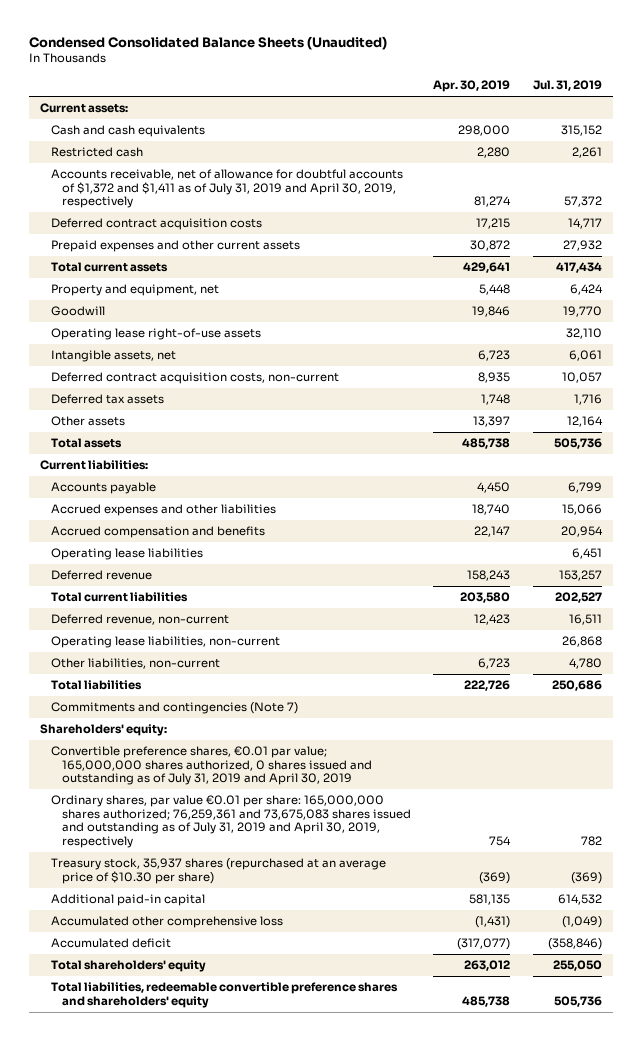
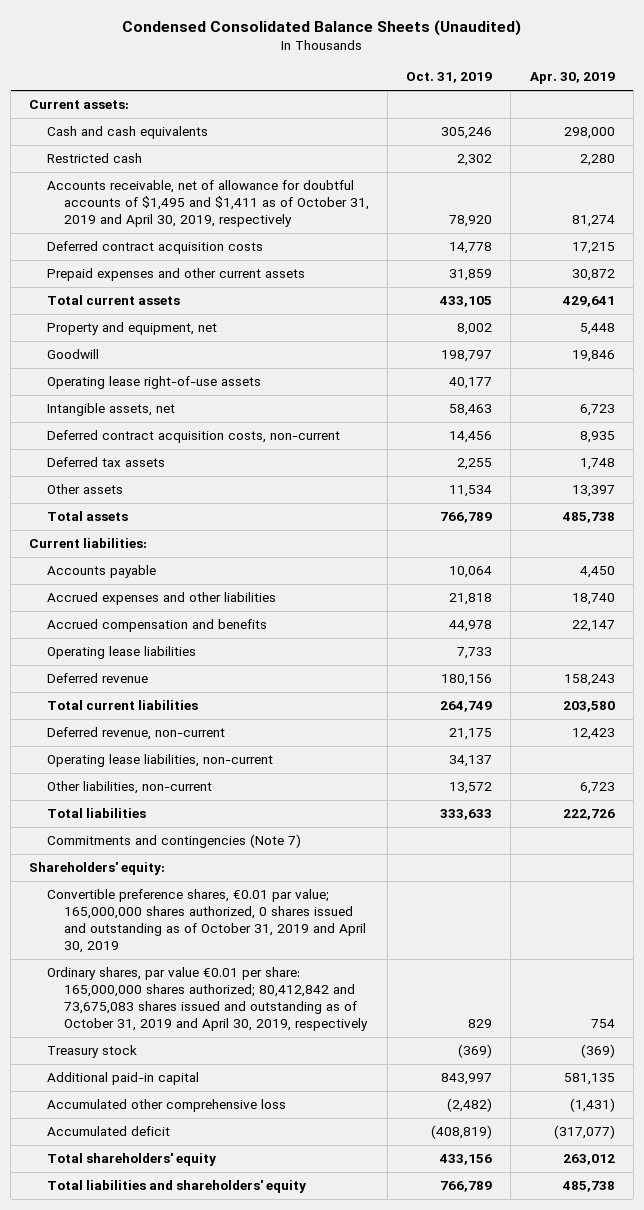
[532,80,602,92] Jul. 31, 2019 -> none
none -> [406,72,493,84] Oct. 31, 2019
[51,169,404,209] Accounts receivable, net of allowance for doubtful accounts of $1,372 and $1,411 as of July 31, 2019 and April 30, 2019, respectively -> [46,180,370,228] Accounts receivable, net of allowance for doubtful accounts of $1,495 and $1,411 as of October 31, 2019 and April 30, 2019, respectively
[51,746,373,786] Convertible preference shares, €0.01 par value; 165,000,000 shares authorized, 0 shares issued and outstanding as of July 31, 2019 and April 30, 2019 -> [46,889,367,954] Convertible preference shares, €0.01 par value; 165,000,000 shares authorized, 0 shares issued and outstanding as of October 31, 2019 and April 30, 2019
[51,795,412,848] Ordinary shares, par value €0.01 per share: 165,000,000 shares authorized; 76,259,361 and 73,675,083 shares issued and outstanding as of July 31, 2019 and April 30, 2019, respectively -> [46,967,369,1032] Ordinary shares, par value €0.01 per share: 165,000,000 shares authorized; 80,412,842 and 73,675,083 shares issued and outstanding as of October 31, 2019 and April 30, 2019, respectively
[51,858,387,884] Treasury stock, 35,937 shares (repurchased at an average price of $10.30 per share) -> [46,1045,137,1059] Treasury stock
[51,982,399,1008] Total liabilities, redeemable convertible preference shares and shareholders' equity -> [46,1180,306,1194] Total liabilities and shareholders' equity

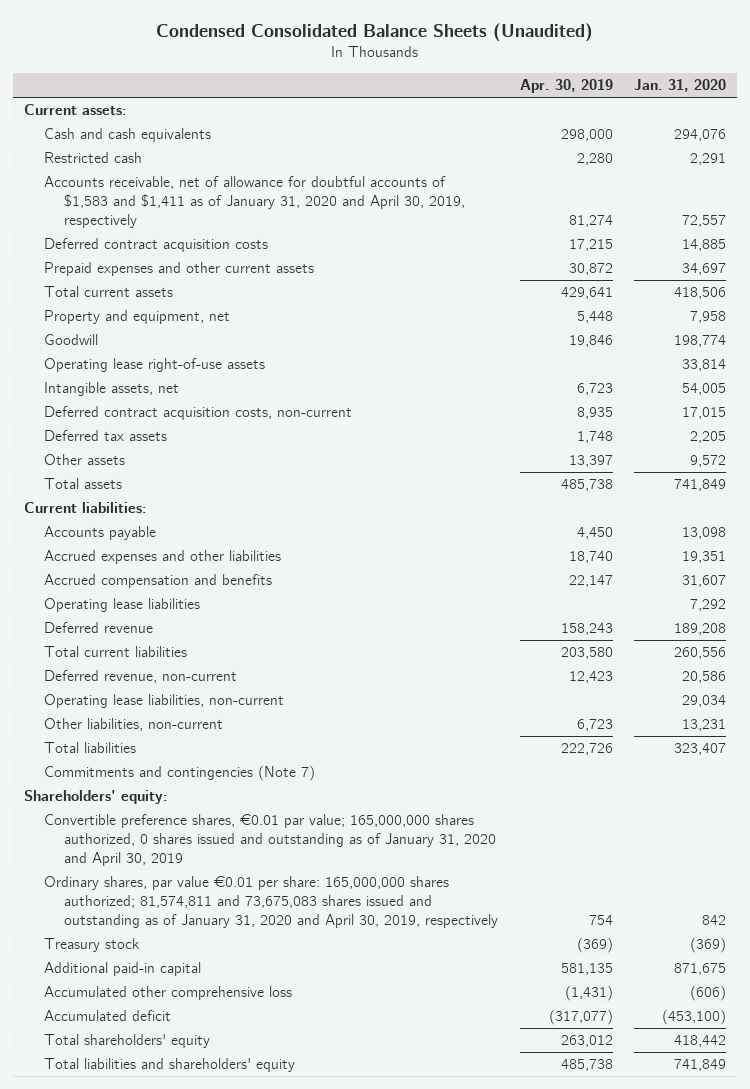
[406,72,493,84] Oct. 31, 2019 -> none
none -> [634,79,727,93] Jan. 31, 2020
[46,180,370,228] Accounts receivable, net of allowance for doubtful accounts of $1,495 and $1,411 as of October 31, 2019 and April 30, 2019, respectively -> [44,176,466,229] Accounts receivable, net of allowance for doubtful accounts of $1,583 and $1,411 as of January 31, 2020 and April 30, 2019, respectively
[46,889,367,954] Convertible preference shares, €0.01 par value; 165,000,000 shares authorized, 0 shares issued and outstanding as of October 31, 2019 and April 30, 2019 -> [44,814,497,867] Convertible preference shares, €0.01 par value; 165,000,000 shares authorized, 0 shares issued and outstanding as of January 31, 2020 and April 30, 2019
[46,967,369,1032] Ordinary shares, par value €0.01 per share: 165,000,000 shares authorized; 80,412,842 and 73,675,083 shares issued and outstanding as of October 31, 2019 and April 30, 2019, respectively -> [44,876,499,929] Ordinary shares, par value €0.01 per share: 165,000,000 shares authorized; 81,574,811 and 73,675,083 shares issued and outstanding as of January 31, 2020 and April 30, 2019, respectively

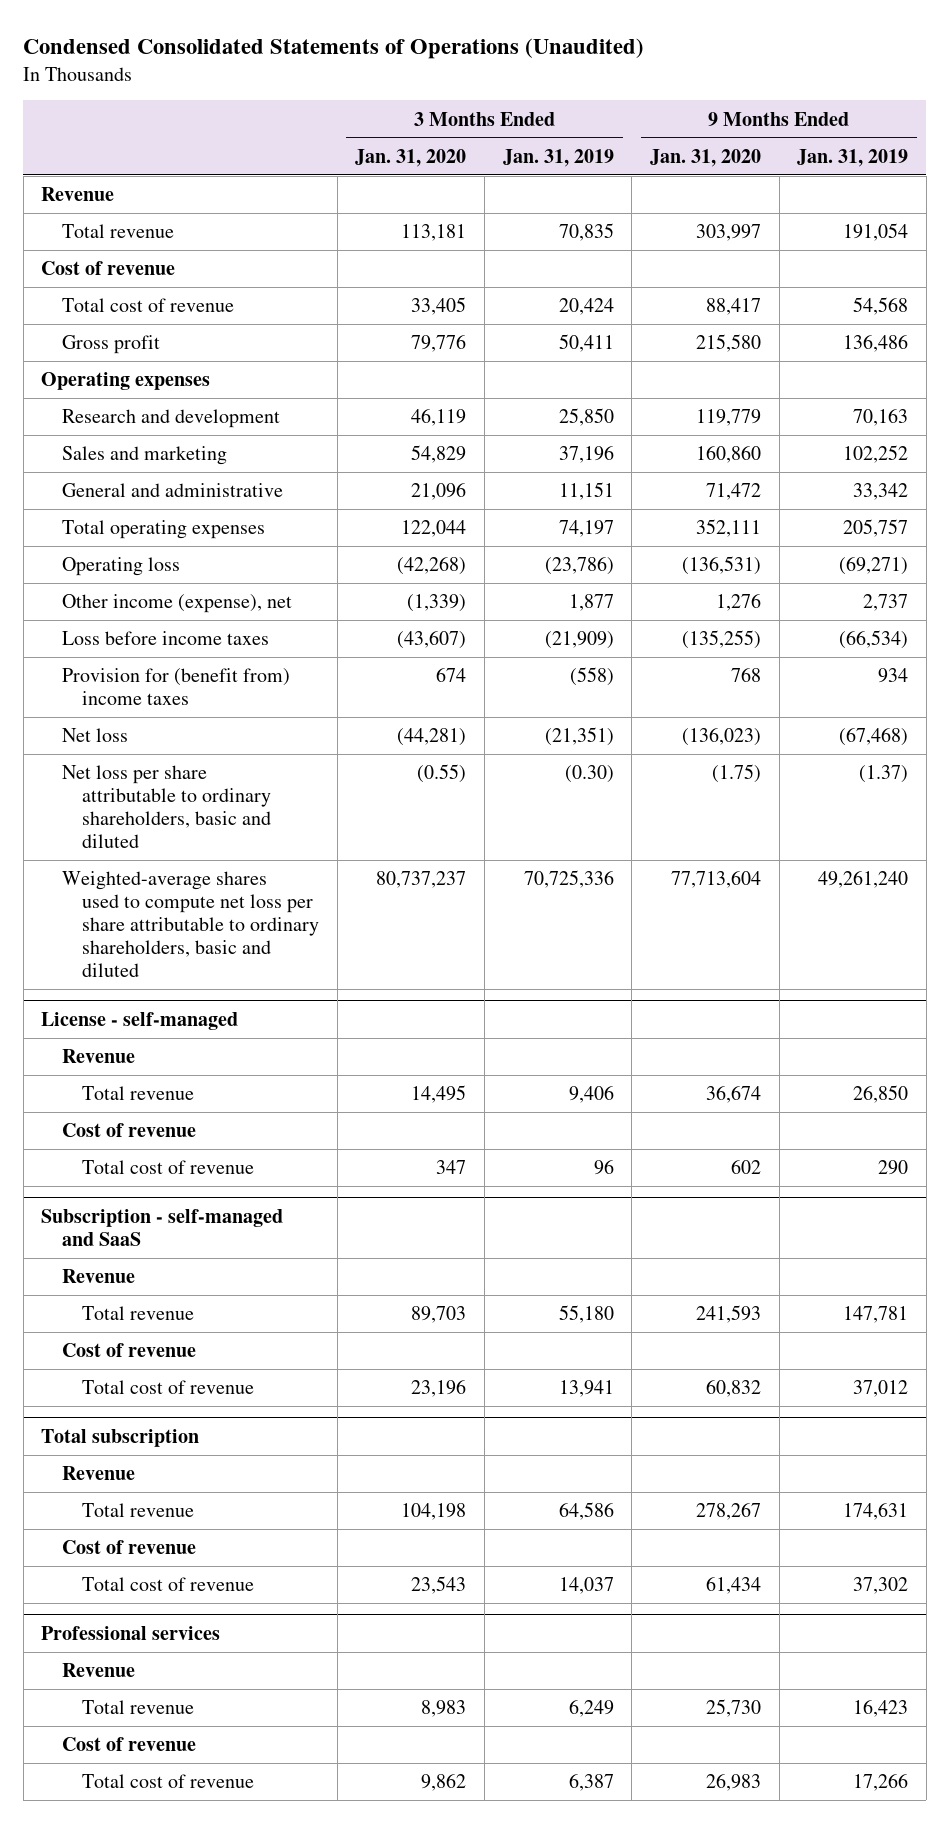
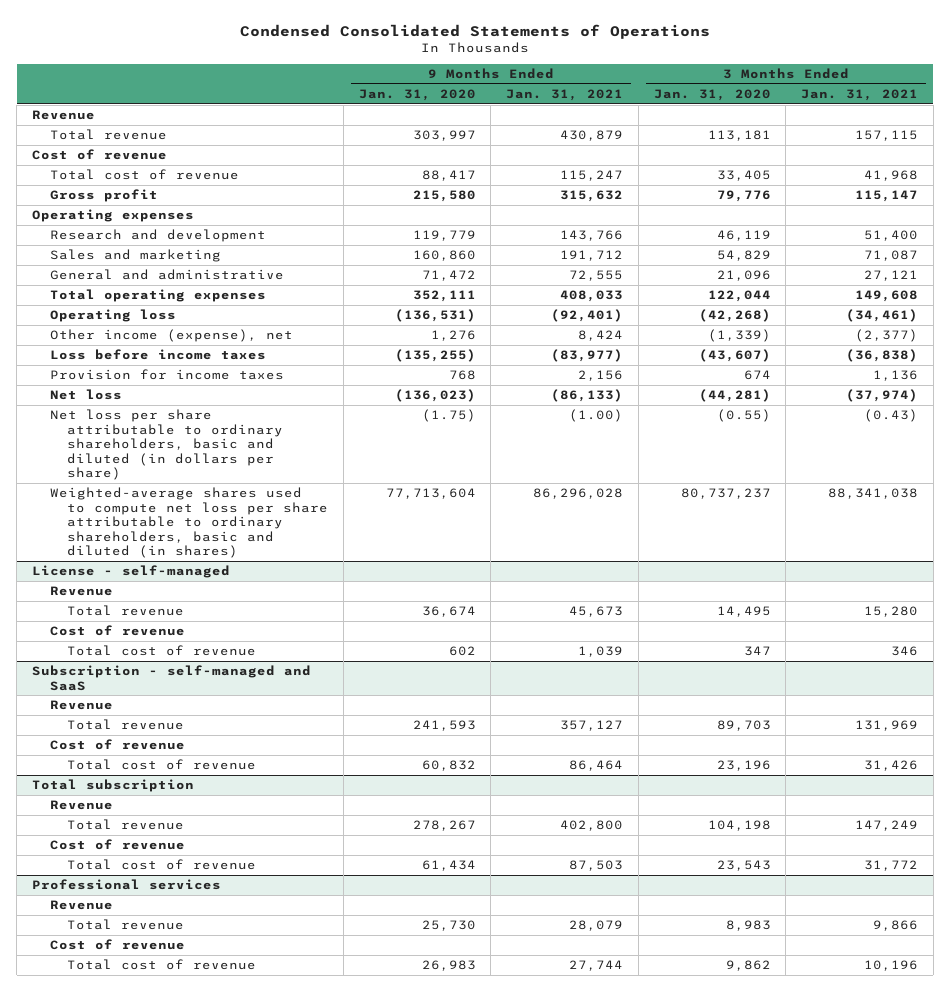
[23,38,645,60] Condensed Consolidated Statements of Operations (Unaudited) -> [240,23,711,39] Condensed Consolidated Statements of Operations
[502,148,614,167] Jan. 31, 2019 -> none
[797,148,909,167] Jan. 31, 2019 -> none
none -> [506,89,624,102] Jan. 31, 2021
none -> [800,89,918,102] Jan. 31, 2021
[61,668,290,706] Provision for (benefit from) income taxes -> [49,369,284,381] Provision for income taxes
[61,765,272,849] Net loss per share attributable to ordinary shareholders, basic and diluted -> [49,409,284,480] Net loss per share attributable to ordinary shareholders, basic and diluted (in dollars per share)
[61,871,320,978] Weighted-average shares used to compute net loss per share attributable to ordinary shareholders, basic and diluted -> [49,487,329,558] Weighted-average shares used to compute net loss per share attributable to ordinary shareholders, basic and diluted (in shares)

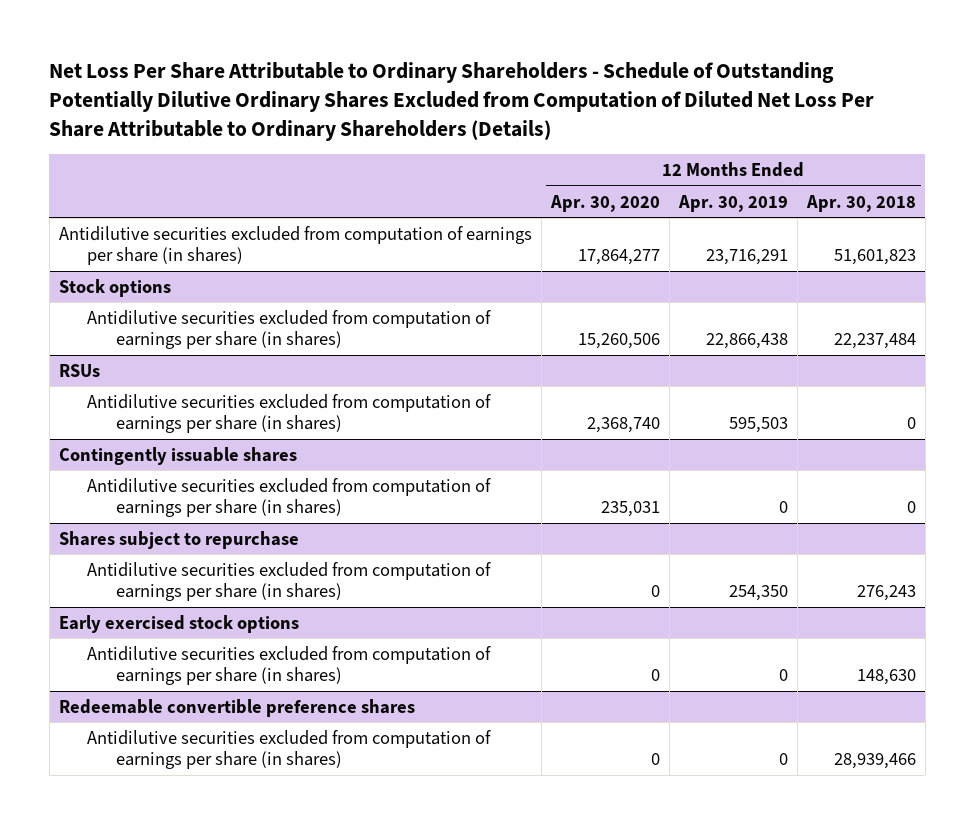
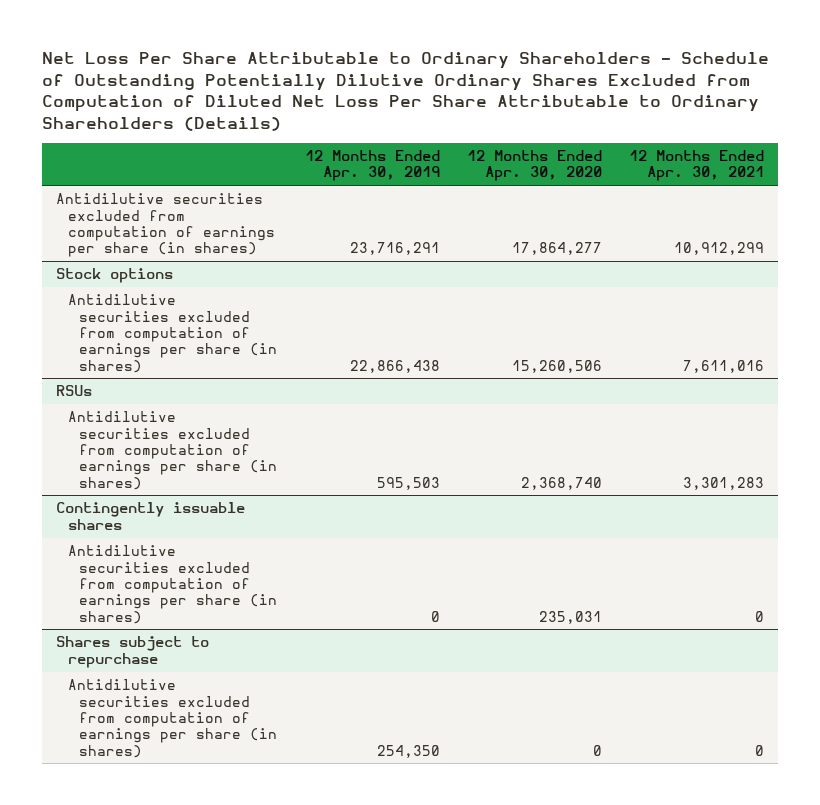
[805,194,916,212] Apr. 30, 2018 -> none
none -> [629,150,765,182] 12 Months Ended Apr. 30, 2021
[58,614,299,633] Early exercised stock options -> none
[87,645,492,686] Antidilutive securities excluded from computation of earnings per share (in shares) -> none
[58,698,415,717] Redeemable convertible preference shares -> none
[87,729,492,770] Antidilutive securities excluded from computation of earnings per share (in shares) -> none

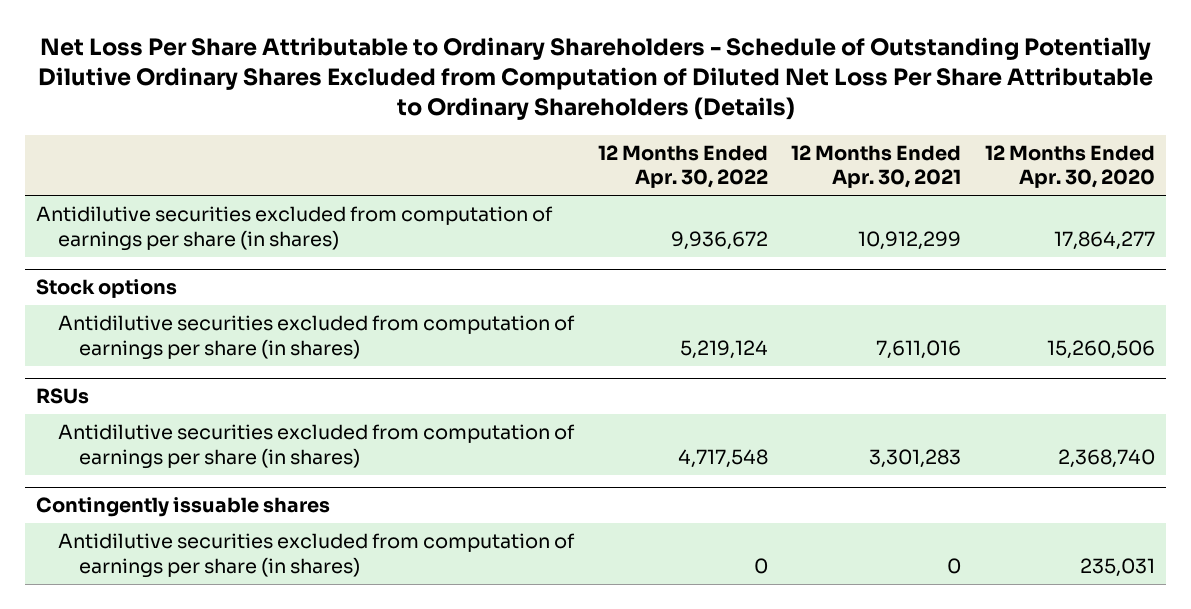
[304,150,440,182] 12 Months Ended Apr. 30, 2019 -> none
none -> [597,144,768,189] 12 Months Ended Apr. 30, 2022
[55,636,209,668] Shares subject to repurchase -> none
[67,679,278,758] Antidilutive securities excluded from computation of earnings per share (in shares) -> none

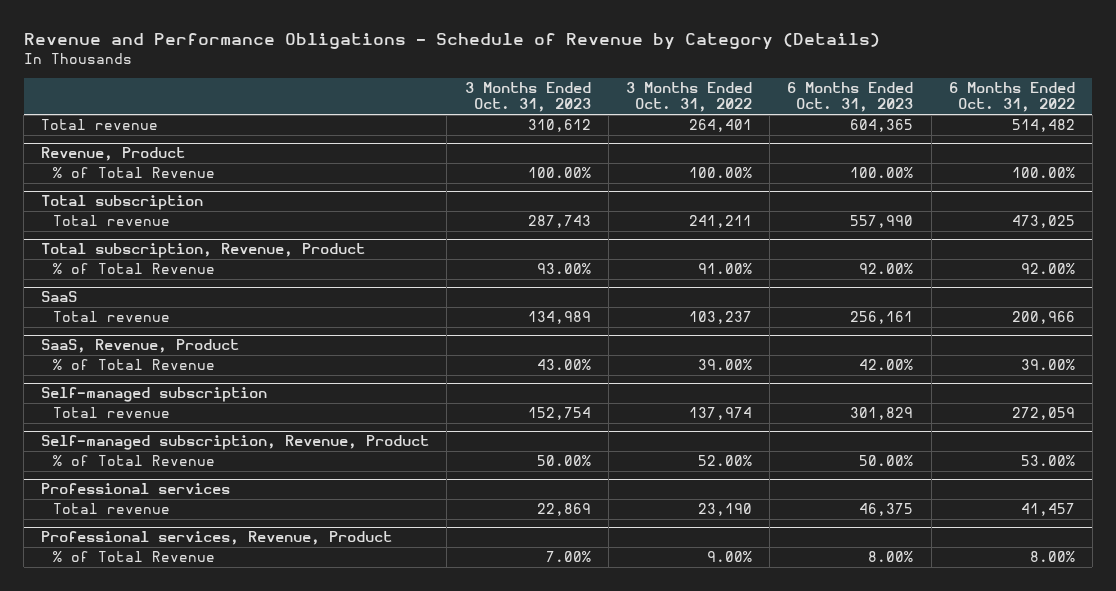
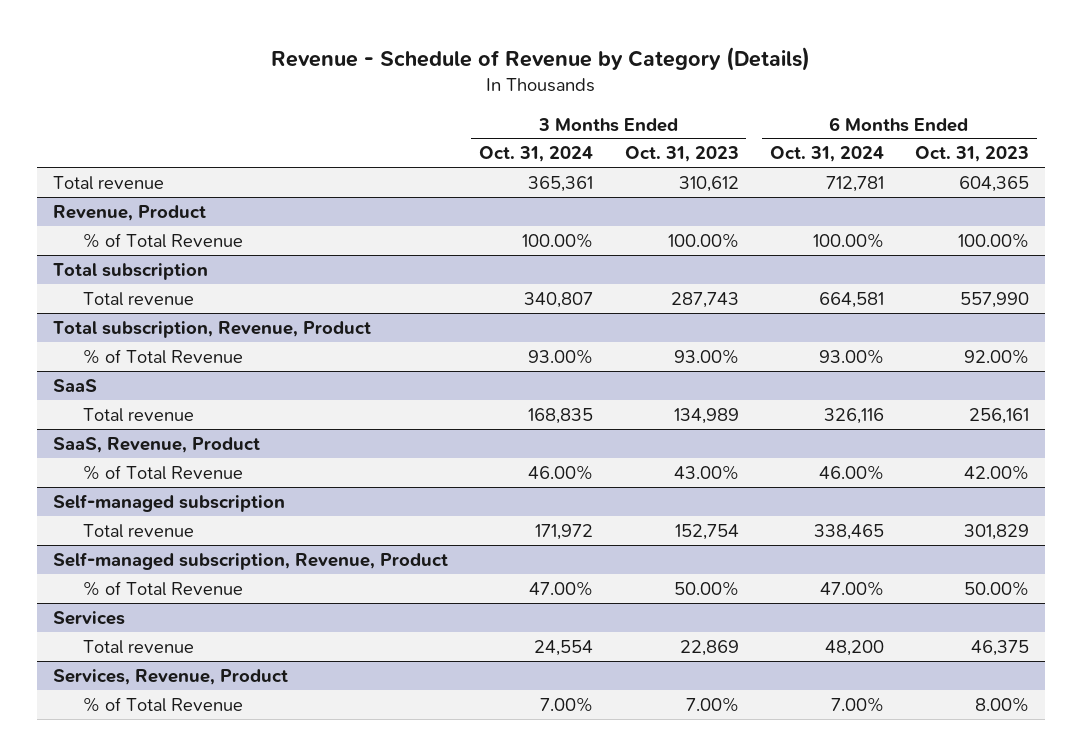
[23,33,880,51] Revenue and Performance Obligations - Schedule of Revenue by Category (Details) -> [271,47,811,72] Revenue - Schedule of Revenue by Category (Details)
[625,82,752,113] 3 Months Ended Oct. 31, 2022 -> none
[948,82,1075,113] 6 Months Ended Oct. 31, 2022 -> none
none -> [479,146,594,163] Oct. 31, 2024
none -> [769,146,884,163] Oct. 31, 2024
[41,483,231,495] Professional services -> [53,610,126,625] Services
[41,531,393,546] Professional services, Revenue, Product -> [53,668,289,685] Services, Revenue, Product

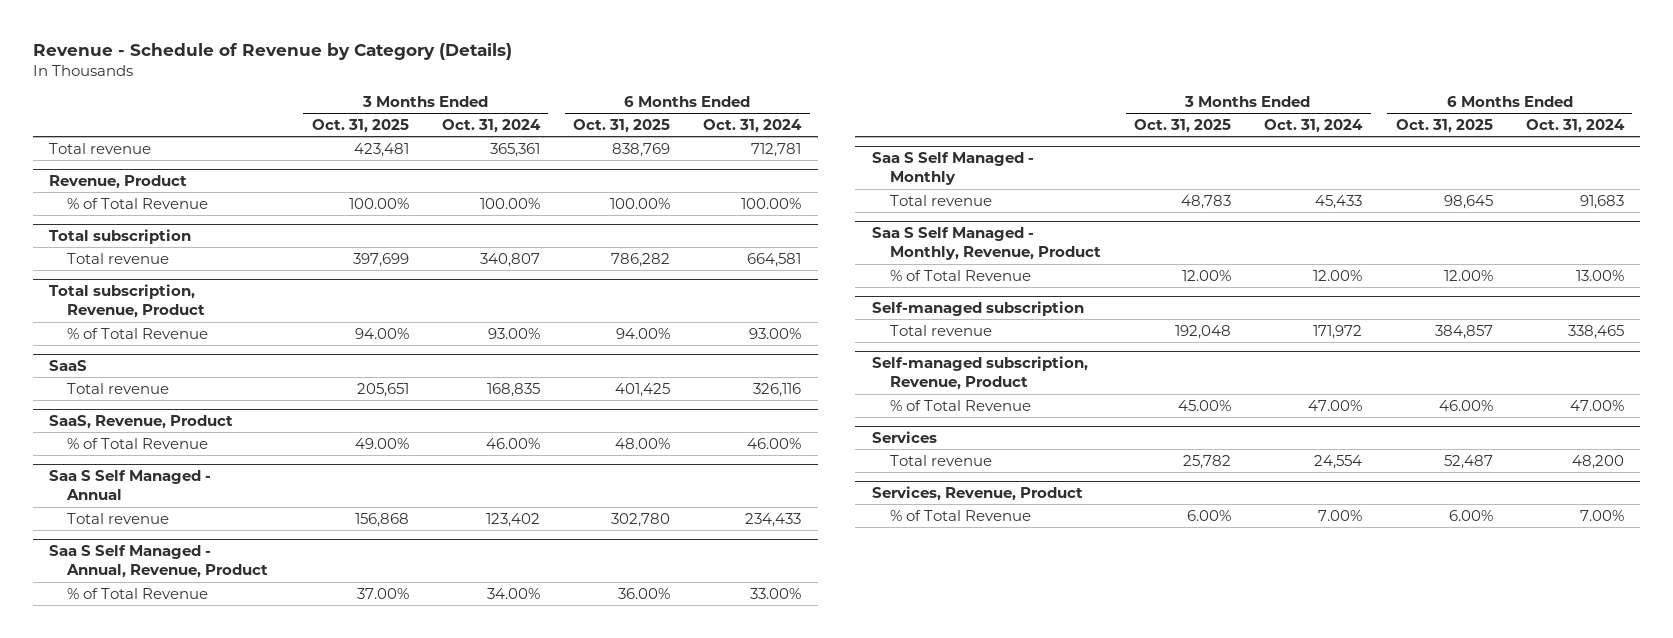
[624,146,739,163] Oct. 31, 2023 -> none
[915,146,1030,163] Oct. 31, 2023 -> none
none -> [311,118,409,133] Oct. 31, 2025
none -> [573,118,671,133] Oct. 31, 2025
none -> [49,470,212,501] Saa S Self Managed - Annual
none -> [67,512,170,524] Total revenue
none -> [49,545,269,579] Saa S Self Managed - Annual, Revenue, Product
none -> [67,587,209,599] % of Total Revenue
none -> [871,152,1034,186] Saa S Self Managed - Monthly
none -> [889,194,992,206] Total revenue
none -> [871,227,1101,261] Saa S Self Managed - Monthly, Revenue, Product
none -> [889,269,1031,281] % of Total Revenue

